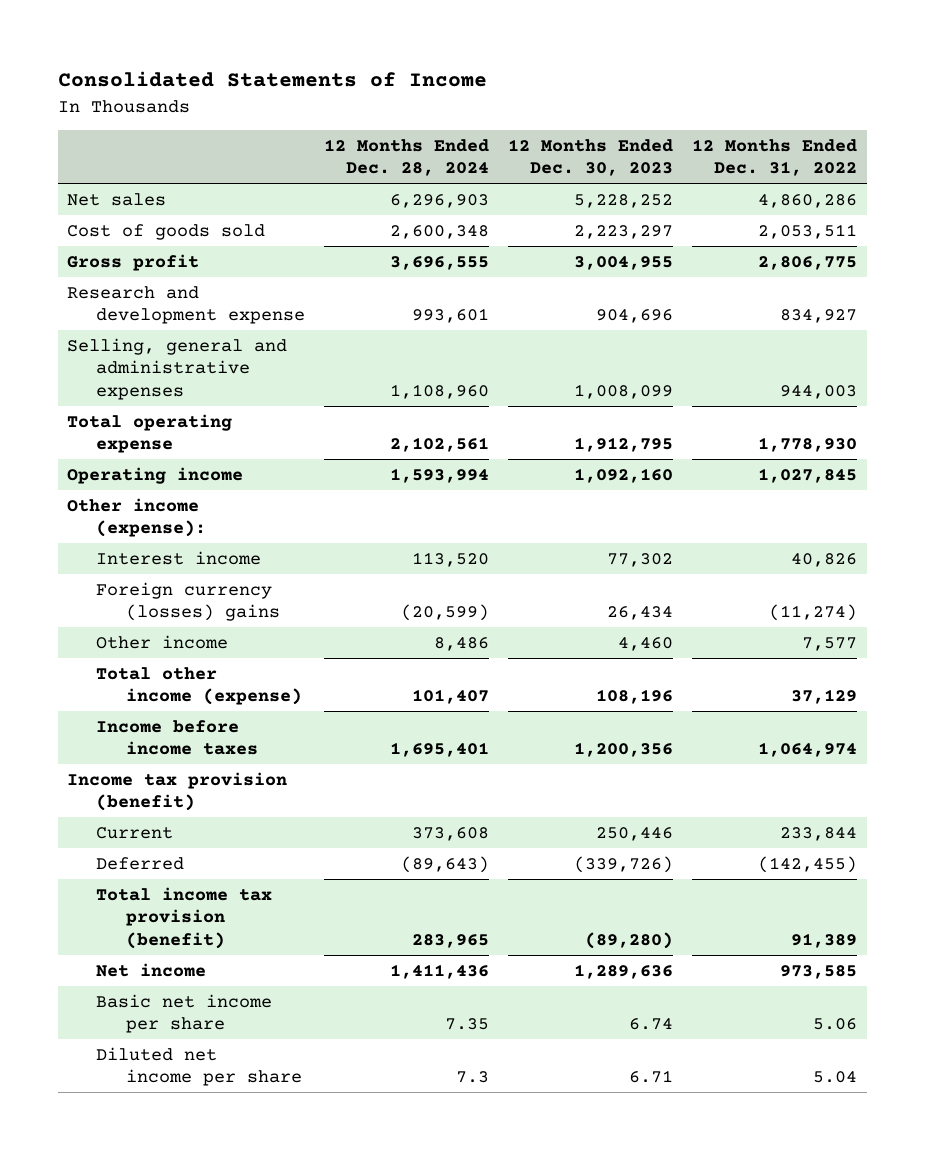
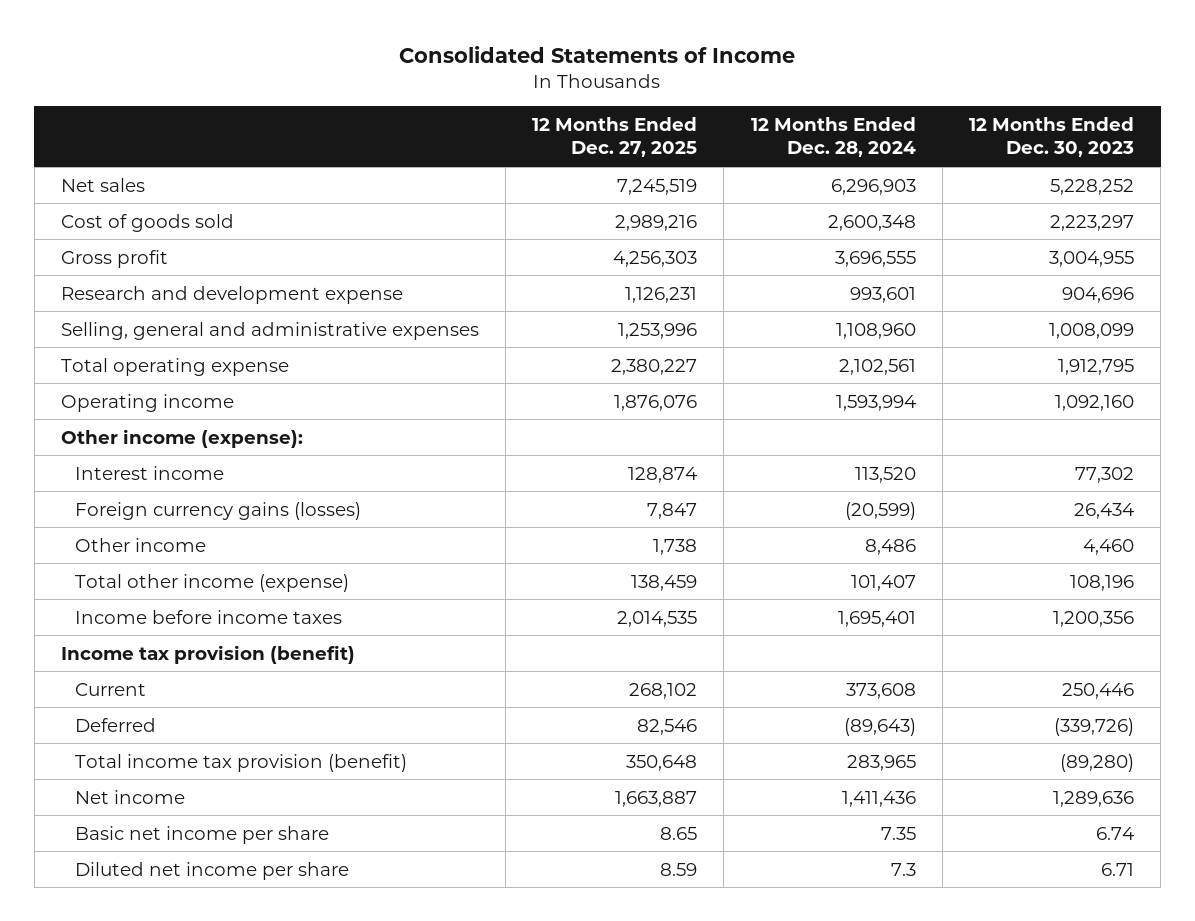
[692,138,858,177] 12 Months Ended Dec. 31, 2022 -> none
none -> [532,116,698,158] 12 Months Ended Dec. 27, 2025
[96,581,280,622] Foreign currency (losses) gains -> [75,501,362,520] Foreign currency gains (losses)

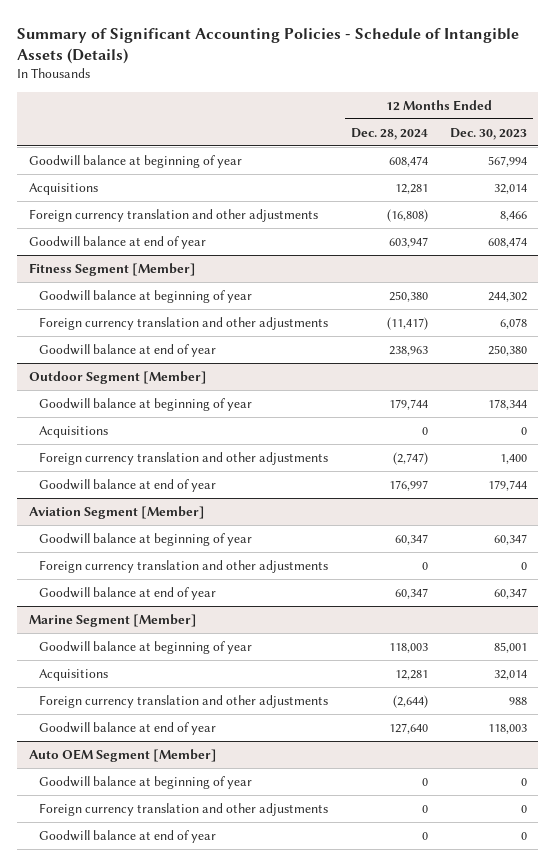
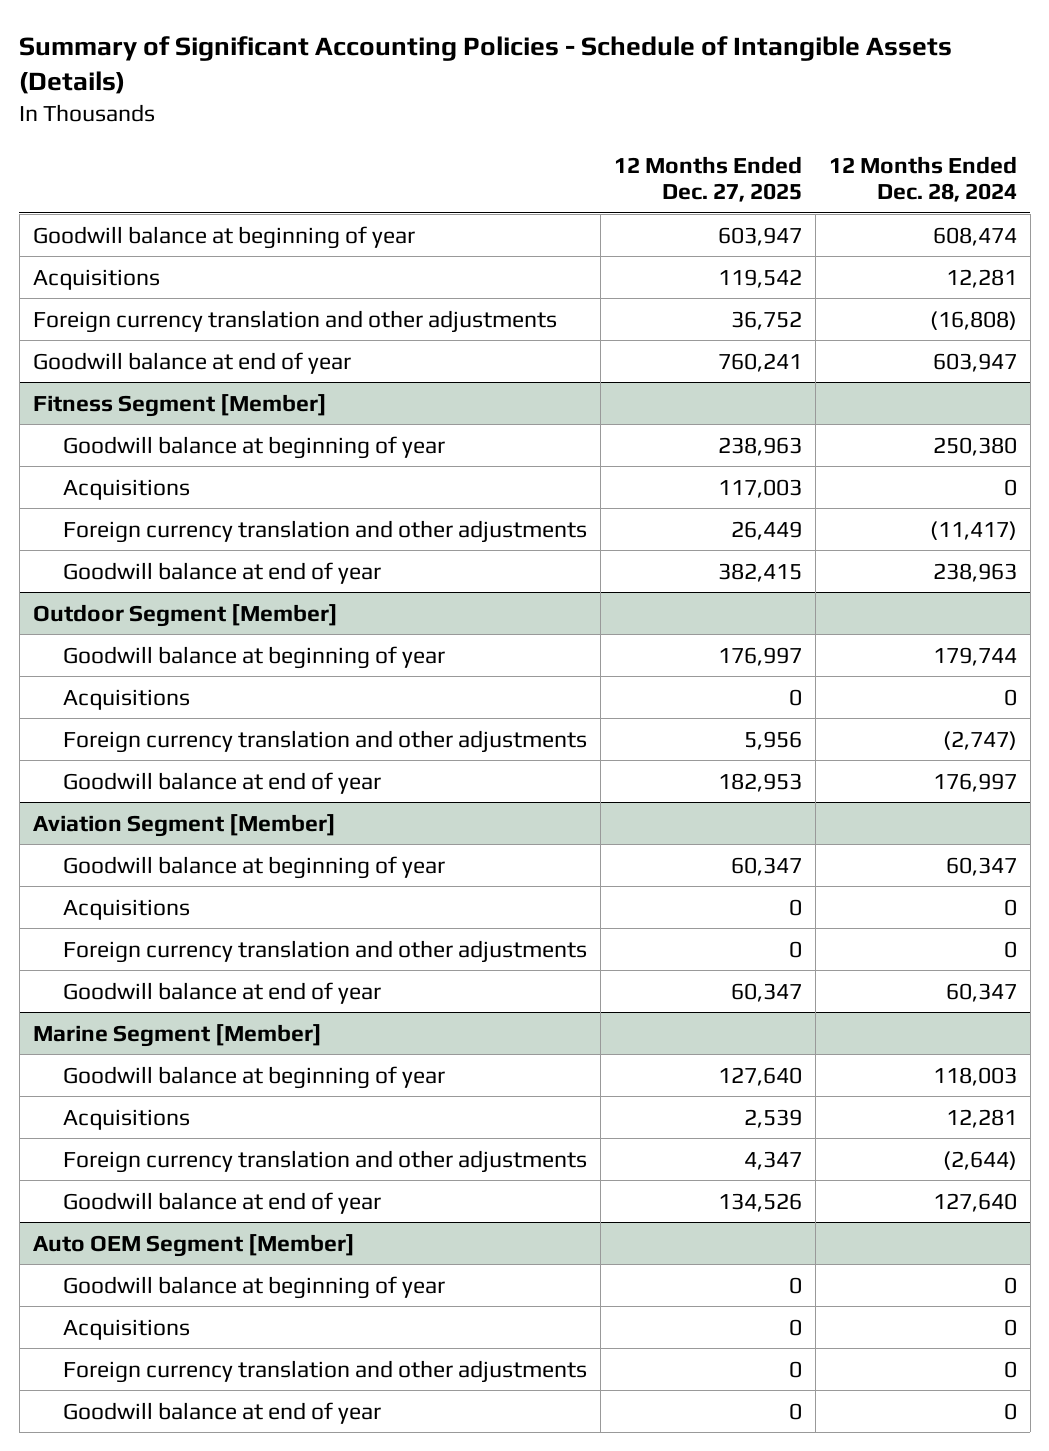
[450,127,528,140] Dec. 30, 2023 -> none
none -> [613,155,802,203] 12 Months Ended Dec. 27, 2025
none -> [62,478,190,500] Acquisitions
none -> [62,898,190,920] Acquisitions
none -> [62,1318,190,1340] Acquisitions

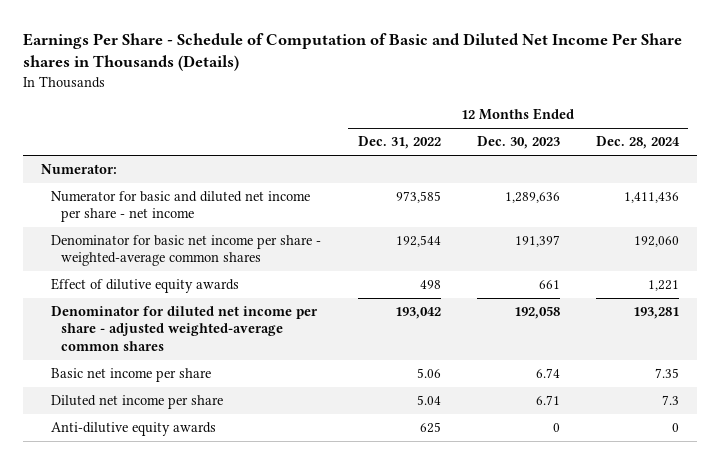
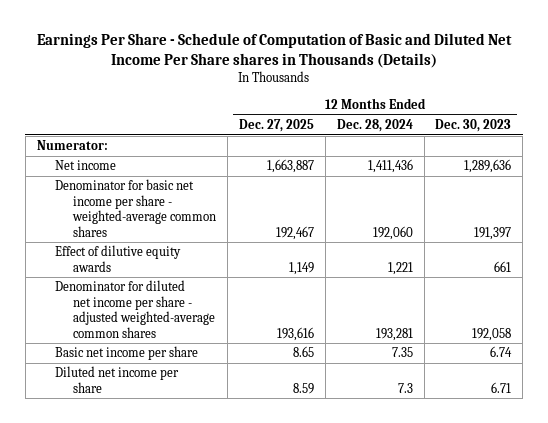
[357,136,441,150] Dec. 31, 2022 -> none
none -> [238,118,314,132] Dec. 27, 2025
[51,191,311,223] Numerator for basic and diluted net income per share - net income -> [54,160,116,171] Net income
[51,422,217,437] Anti-dilutive equity awards -> none

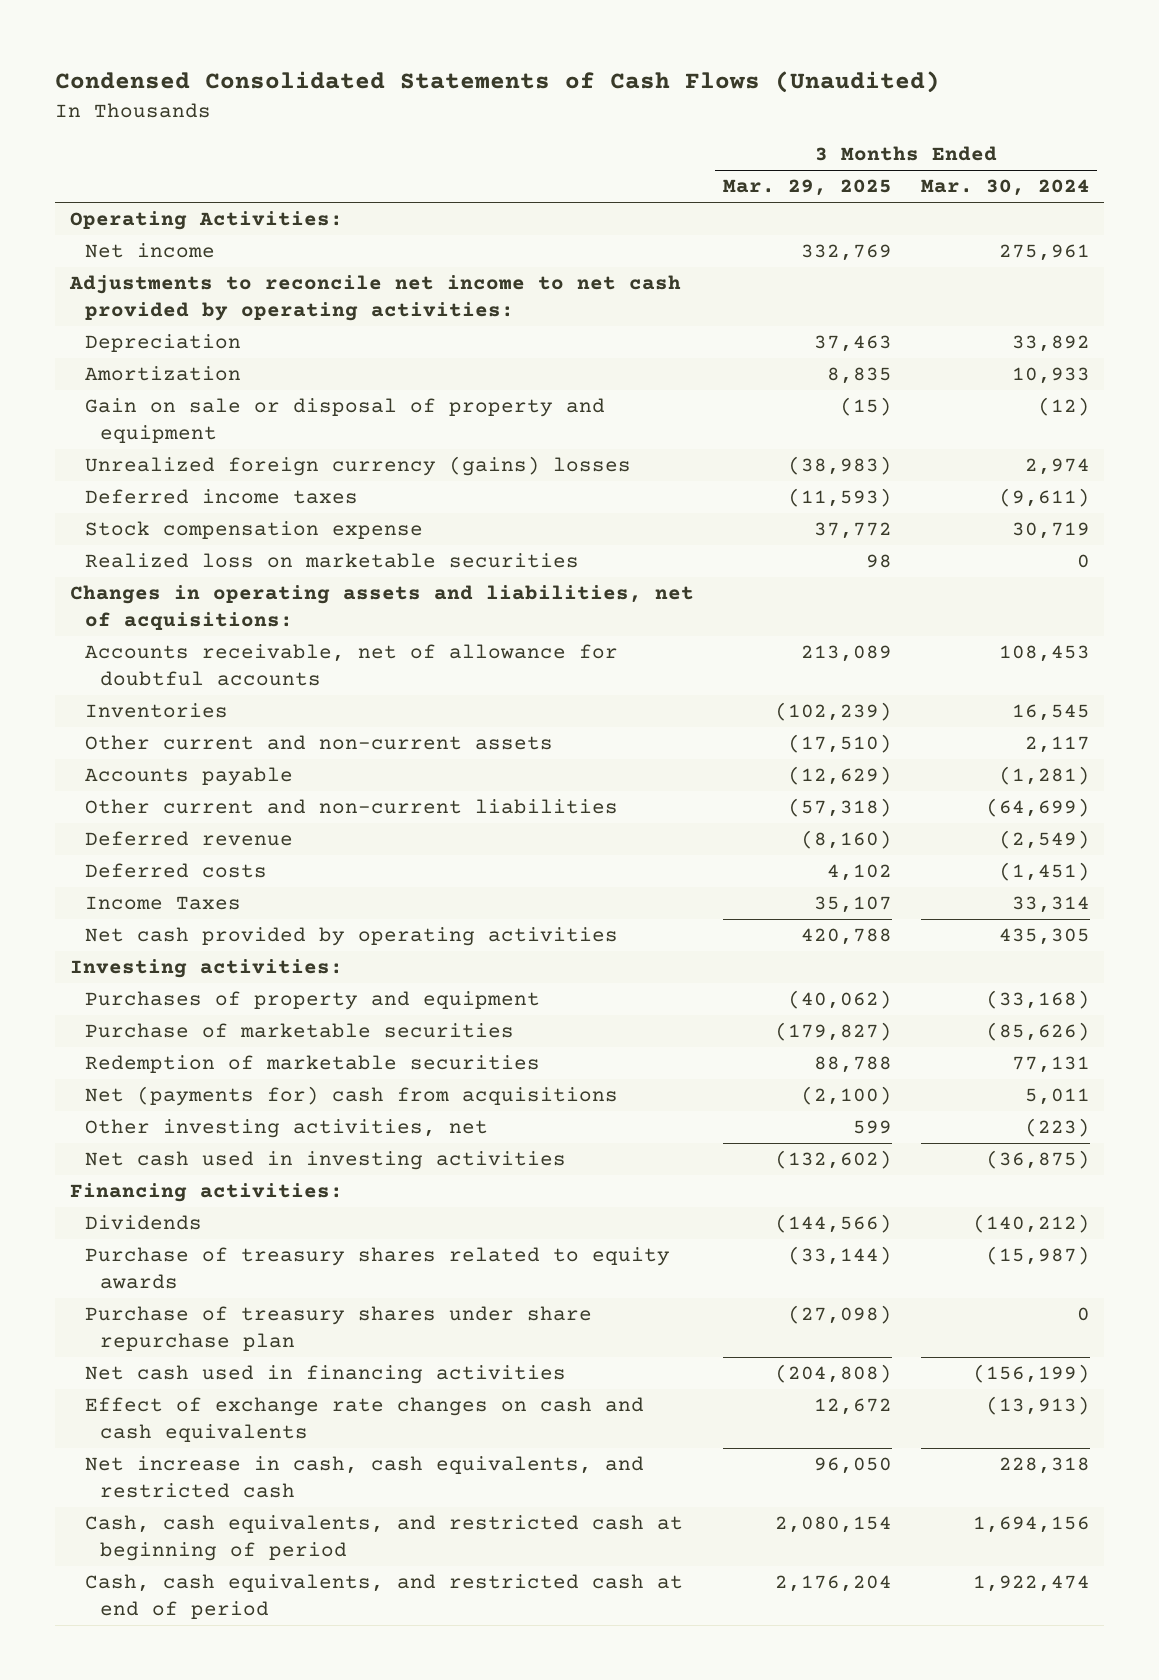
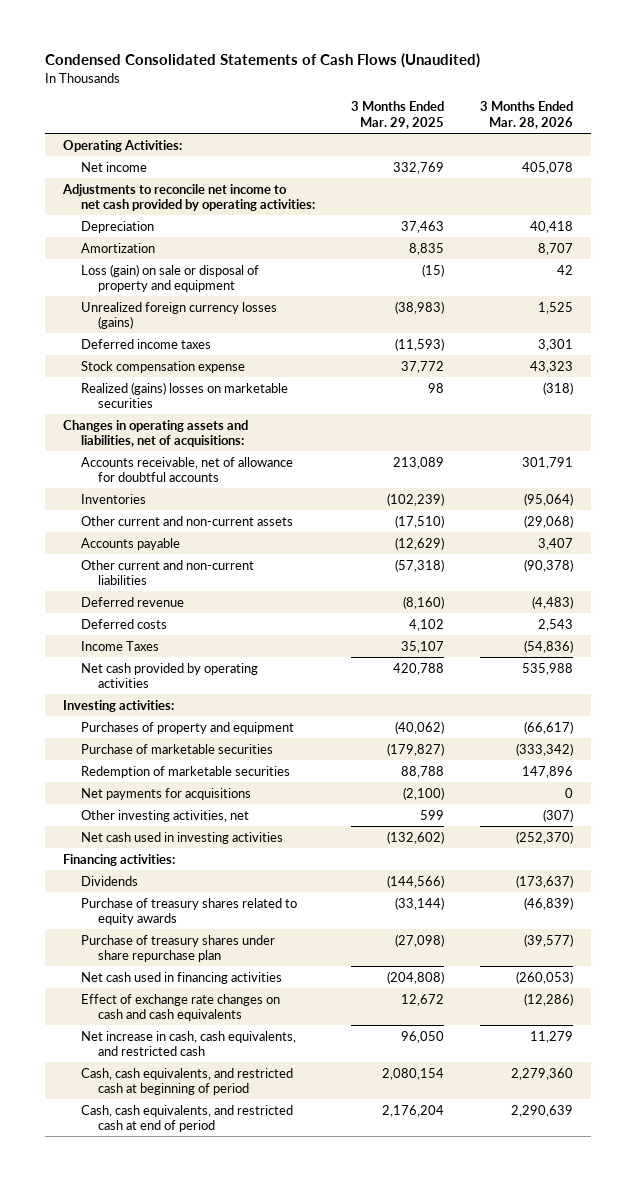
[920,179,1090,197] Mar. 30, 2024 -> none
none -> [480,101,574,129] 3 Months Ended Mar. 28, 2026
[84,398,605,444] Gain on sale or disposal of property and equipment -> [80,263,259,293] Loss (gain) on sale or disposal of property and equipment
[84,456,631,477] Unrealized foreign currency (gains) losses -> [80,301,277,330] Unrealized foreign currency losses (gains)
[84,553,579,569] Realized loss on marketable securities -> [80,381,288,409] Realized (gains) losses on marketable securities
[84,1086,618,1107] Net (payments for) cash from acquisitions -> [80,787,251,800] Net payments for acquisitions

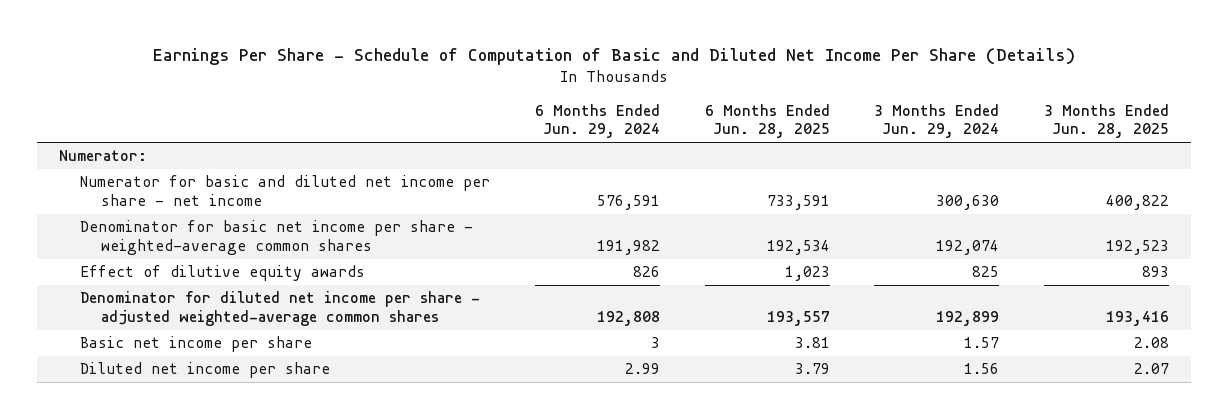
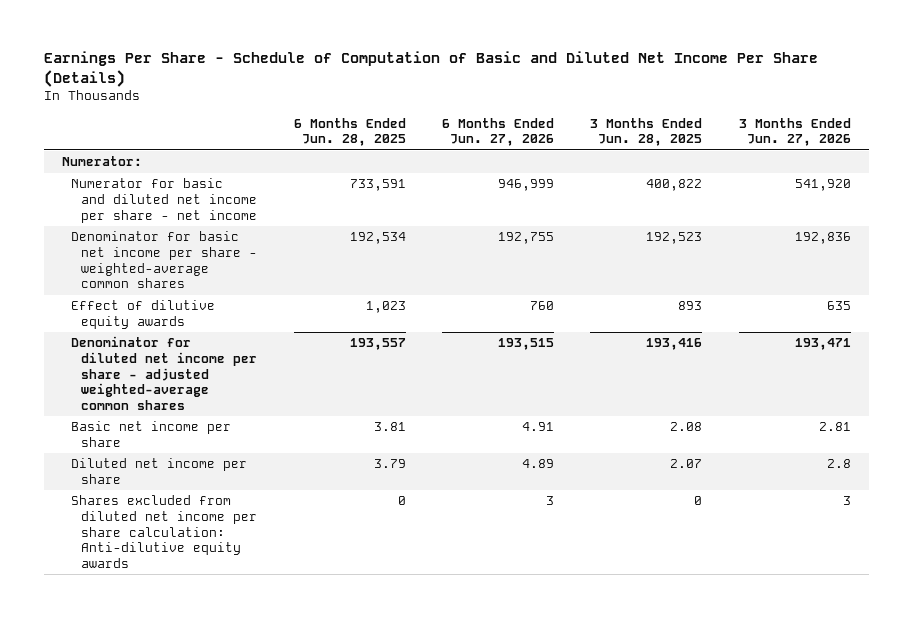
[534,103,660,139] 6 Months Ended Jun. 29, 2024 -> none
[874,103,1000,139] 3 Months Ended Jun. 29, 2024 -> none
none -> [442,117,555,147] 6 Months Ended Jun. 27, 2026
none -> [738,117,851,147] 3 Months Ended Jun. 27, 2026
none -> [71,495,258,569] Shares excluded from diluted net income per share calculation: Anti-dilutive equity awards

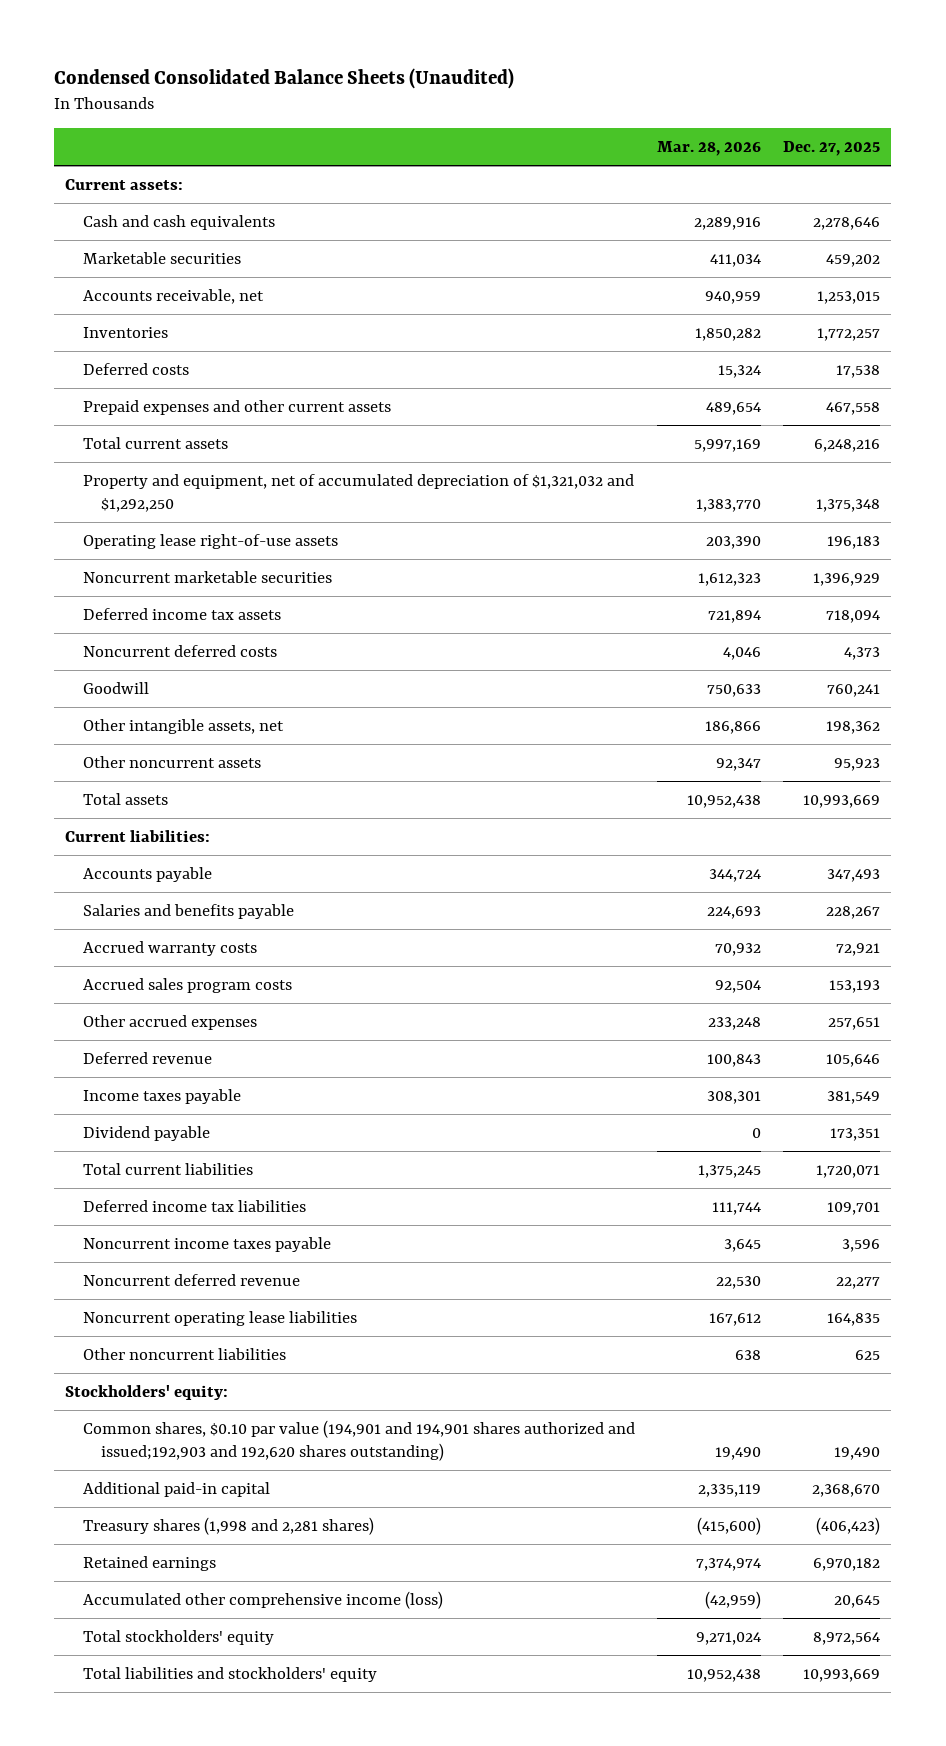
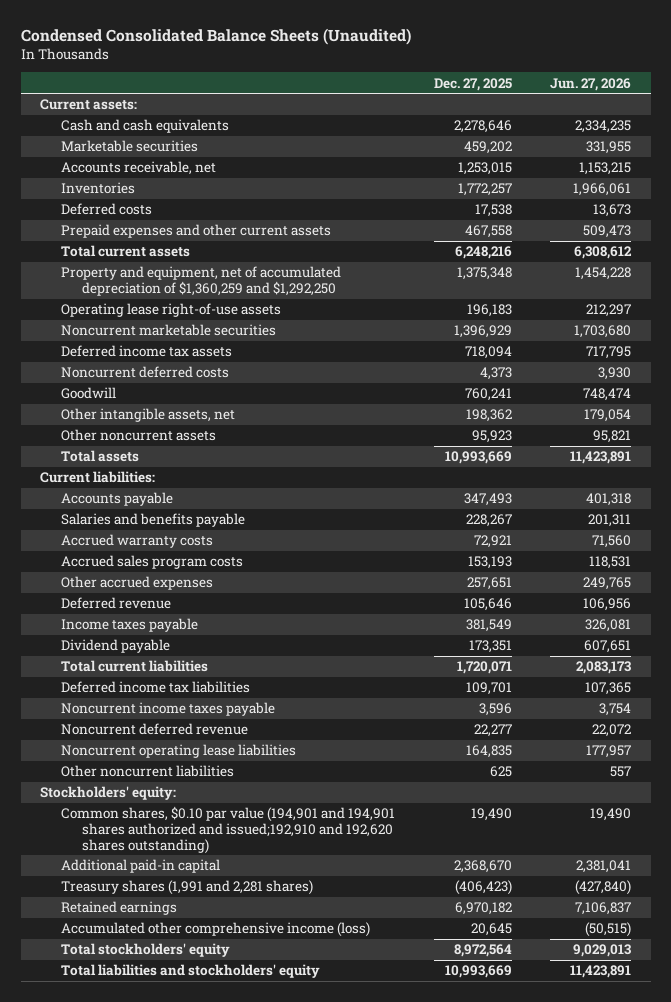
[657,141,762,157] Mar. 28, 2026 -> none
none -> [550,77,632,91] Jun. 27, 2026
[82,473,634,512] Property and equipment, net of accumulated depreciation of $1,321,032 and $1,292,250 -> [60,266,341,297] Property and equipment, net of accumulated depreciation of $1,360,259 and $1,292,250
[82,1419,635,1461] Common shares, $0.10 par value (194,901 and 194,901 shares authorized and issued;192,903 and 192,620 shares outstanding) -> [60,806,395,854] Common shares, $0.10 par value (194,901 and 194,901 shares authorized and issued;192,910 and 192,620 shares outstanding)
[82,1516,374,1535] Treasury shares (1,998 and 2,281 shares) -> [60,880,313,896] Treasury shares (1,991 and 2,281 shares)

